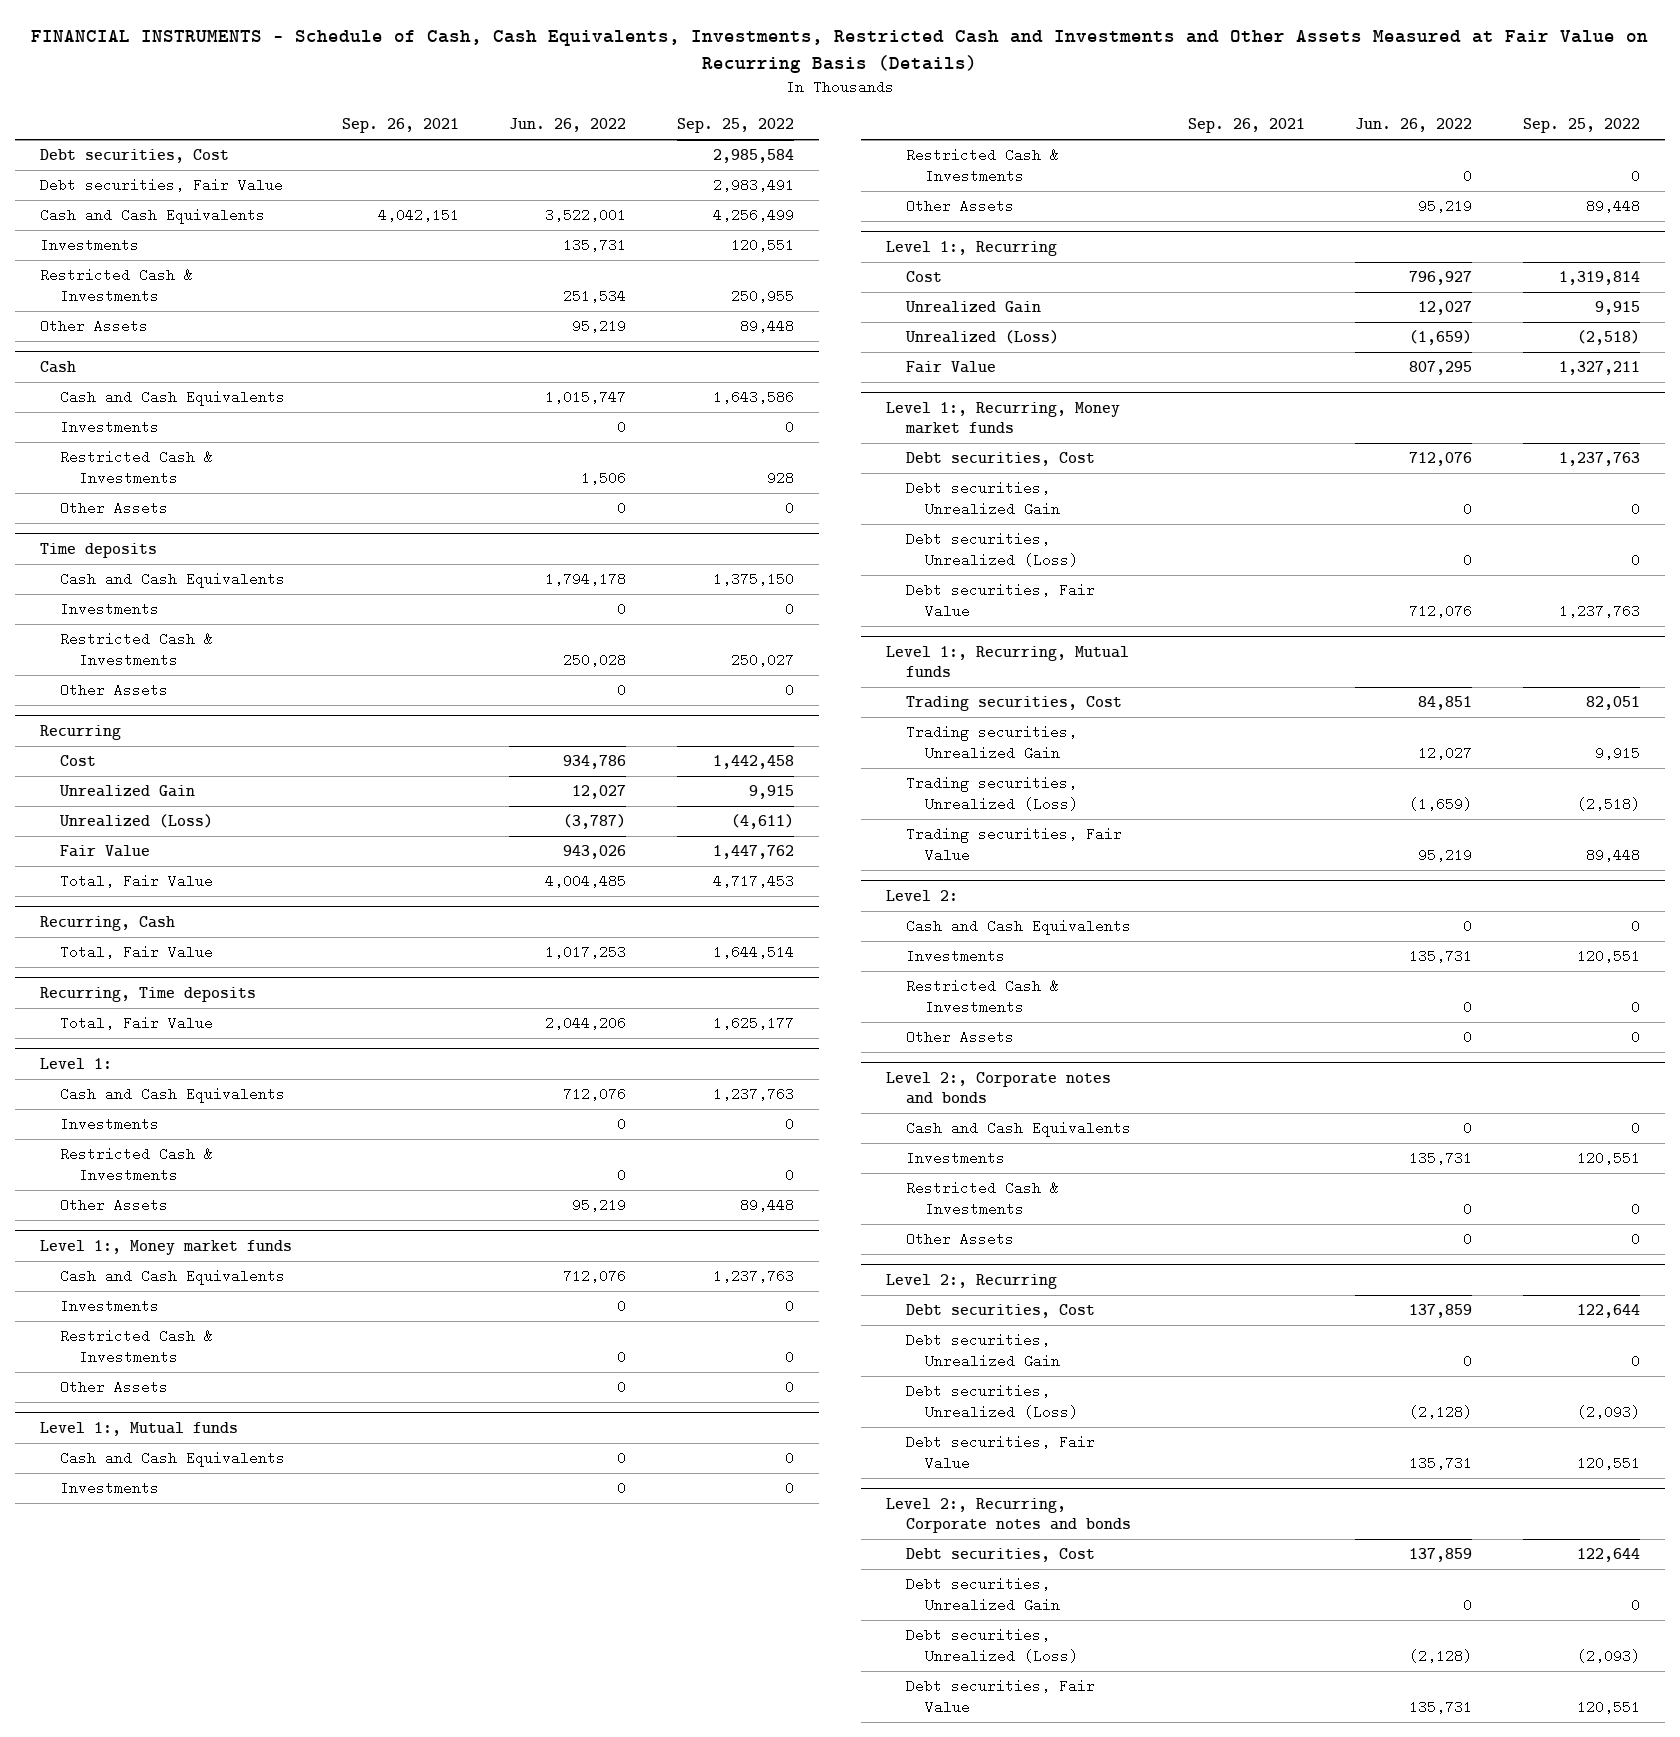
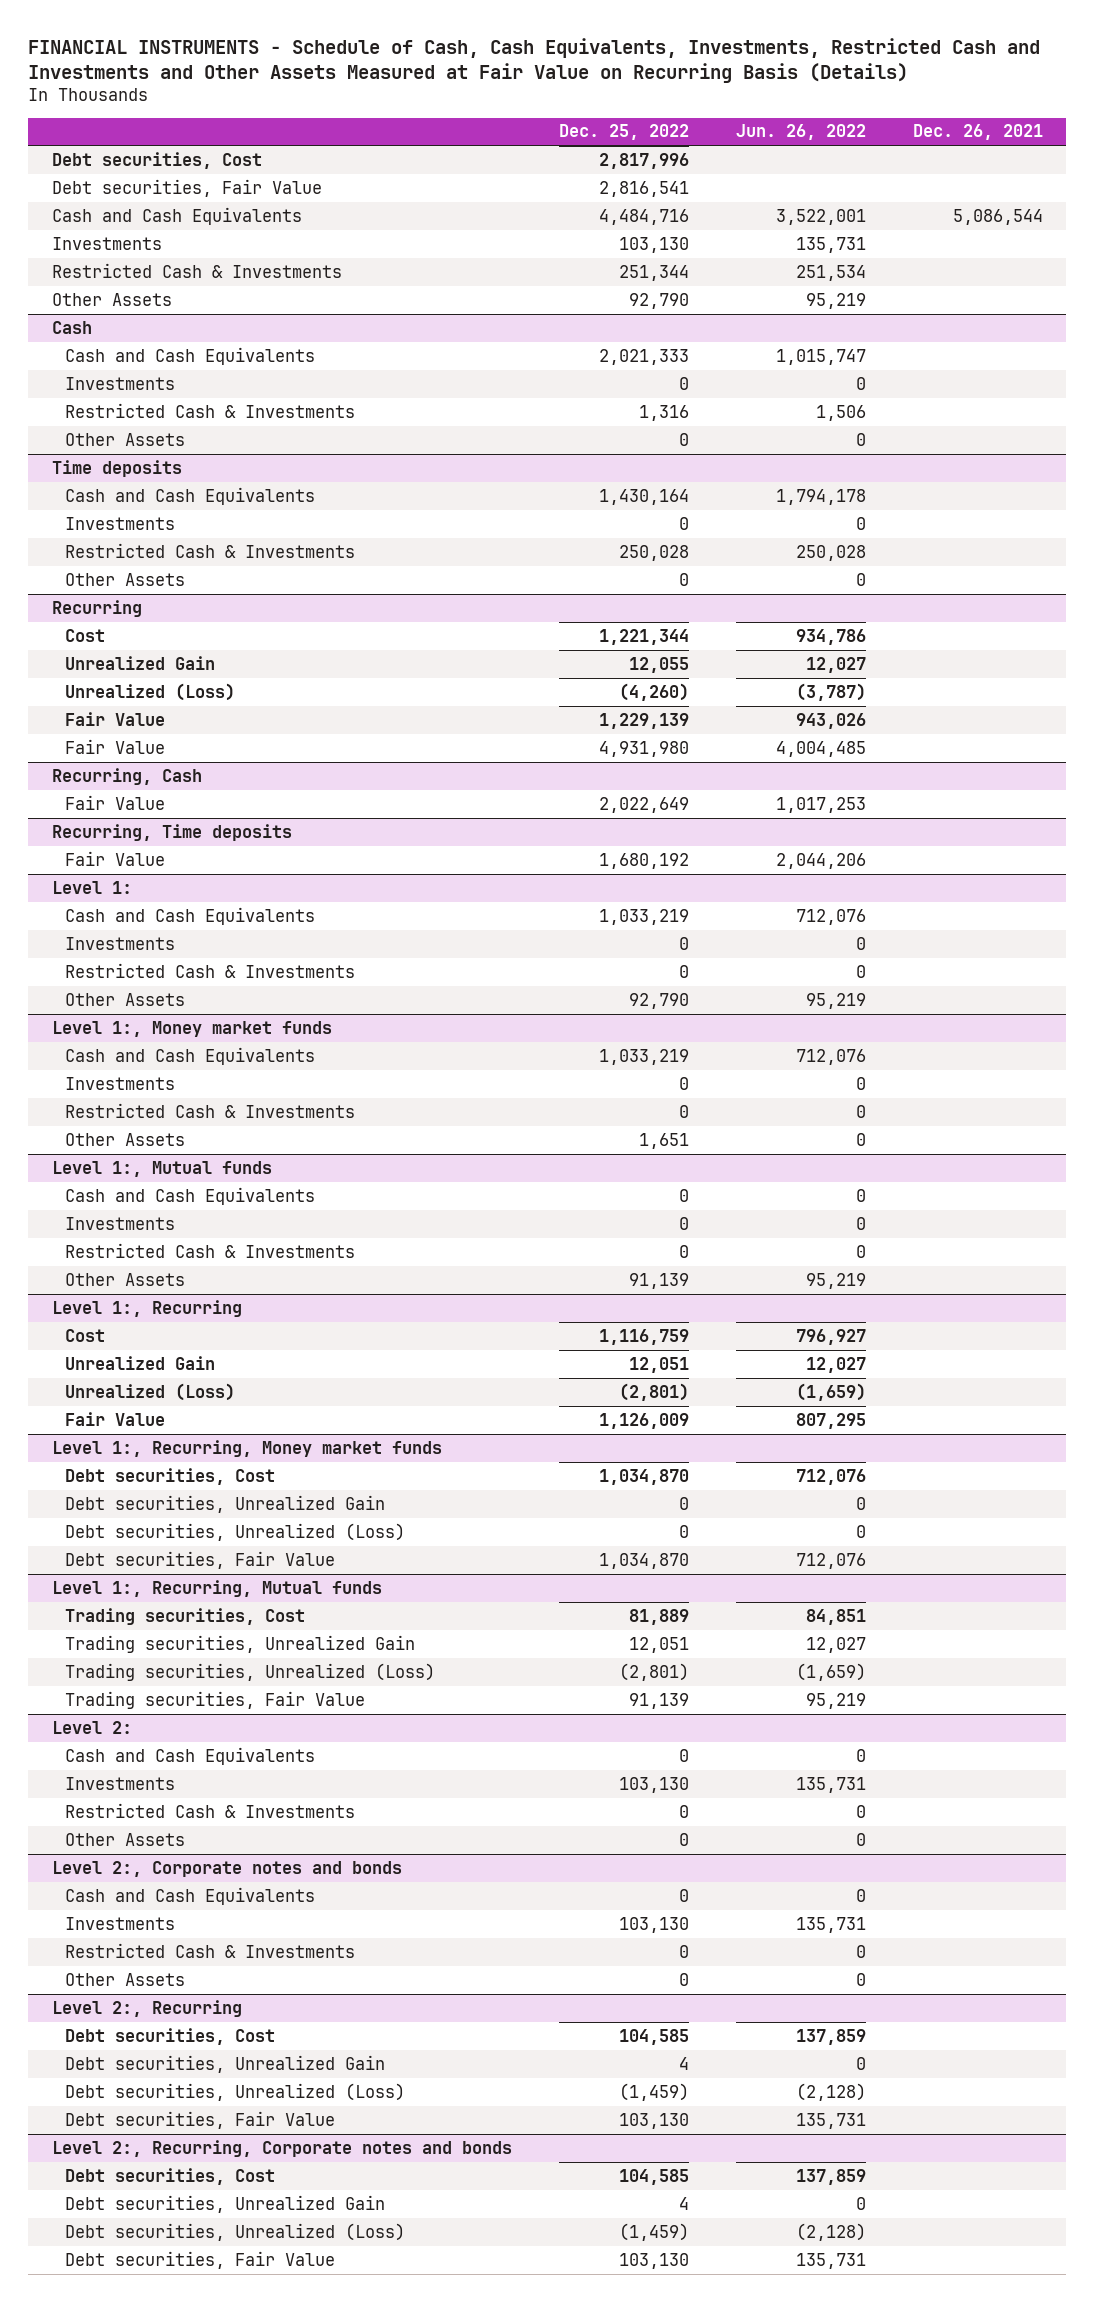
[342,118,460,134] Sep. 26, 2021 -> none
[676,118,794,134] Sep. 25, 2022 -> none
none -> [558,124,689,141] Dec. 25, 2022
none -> [912,124,1043,141] Dec. 26, 2021
[59,874,213,889] Total, Fair Value -> [65,738,166,754] Fair Value
[59,945,213,960] Total, Fair Value -> [65,794,166,810] Fair Value
[59,1016,213,1031] Total, Fair Value -> [65,850,166,866] Fair Value

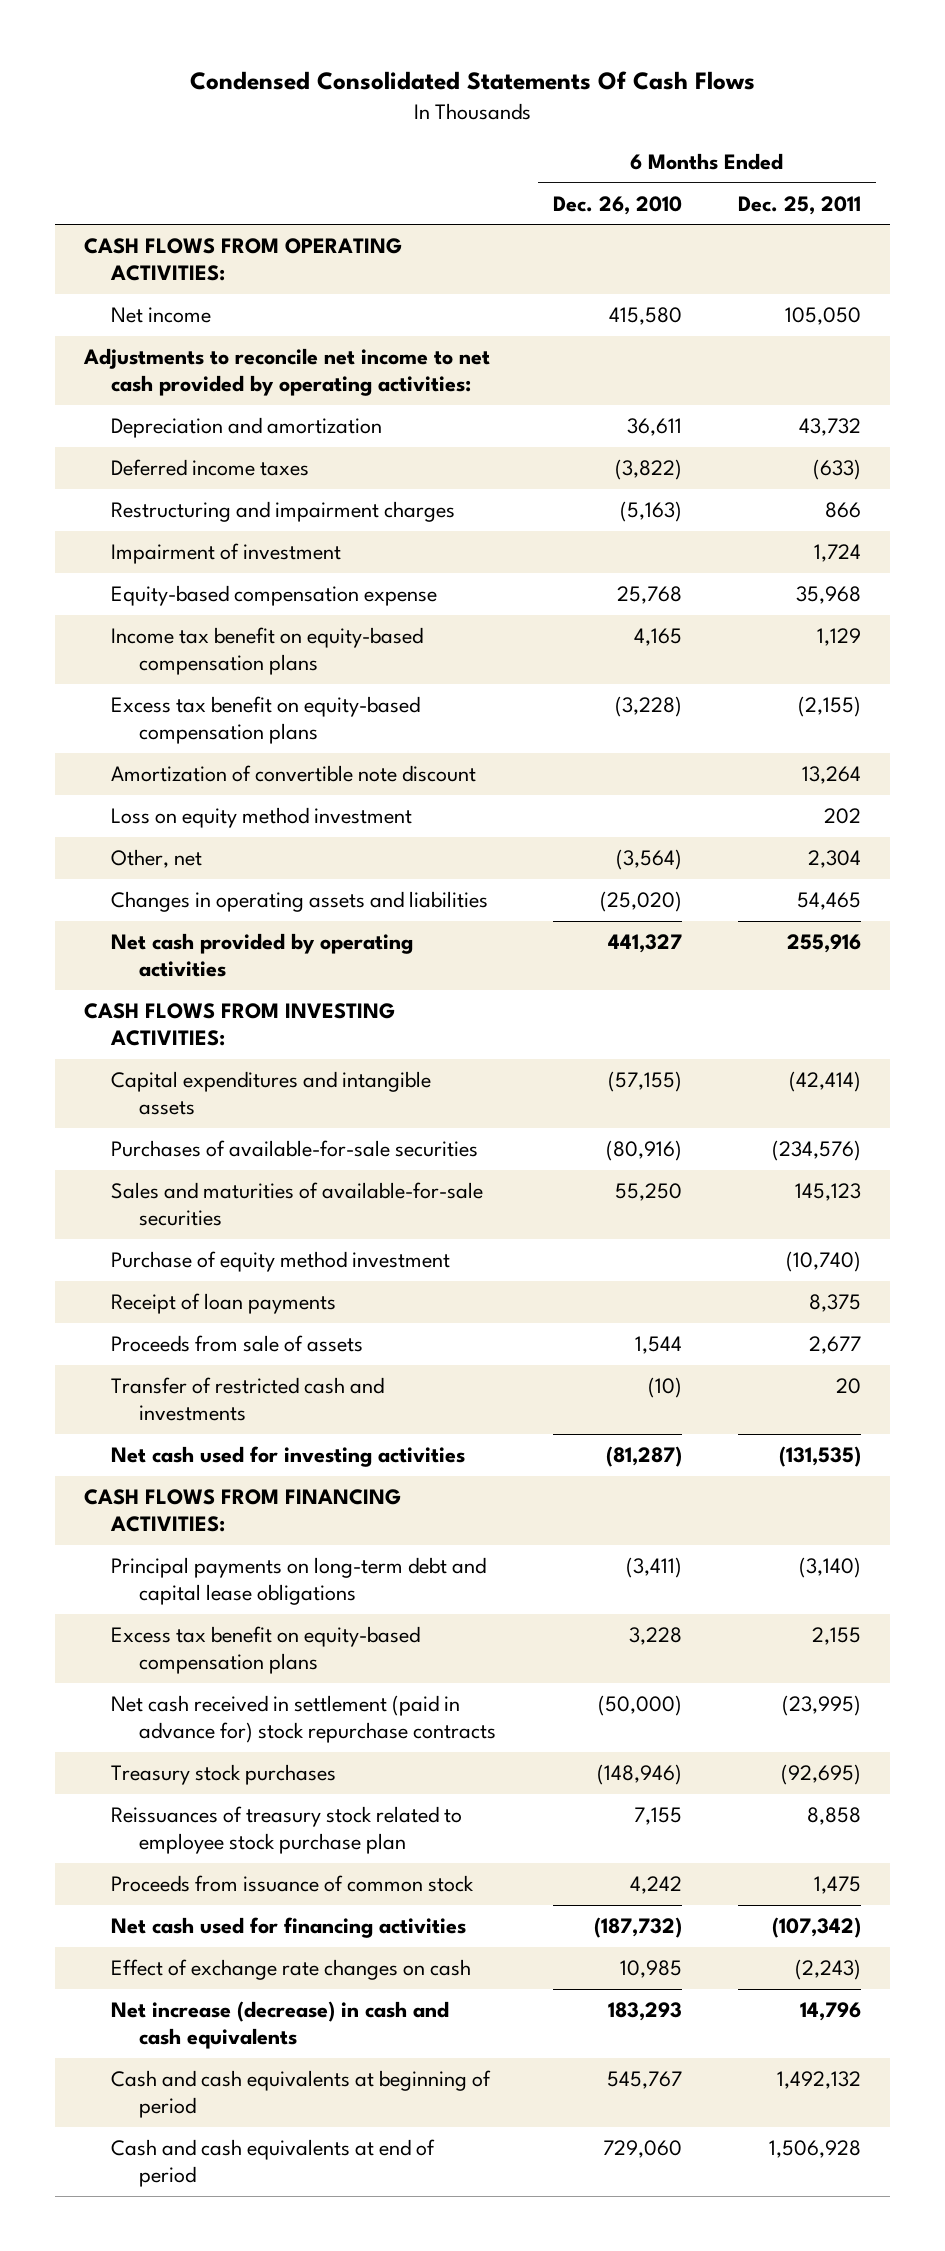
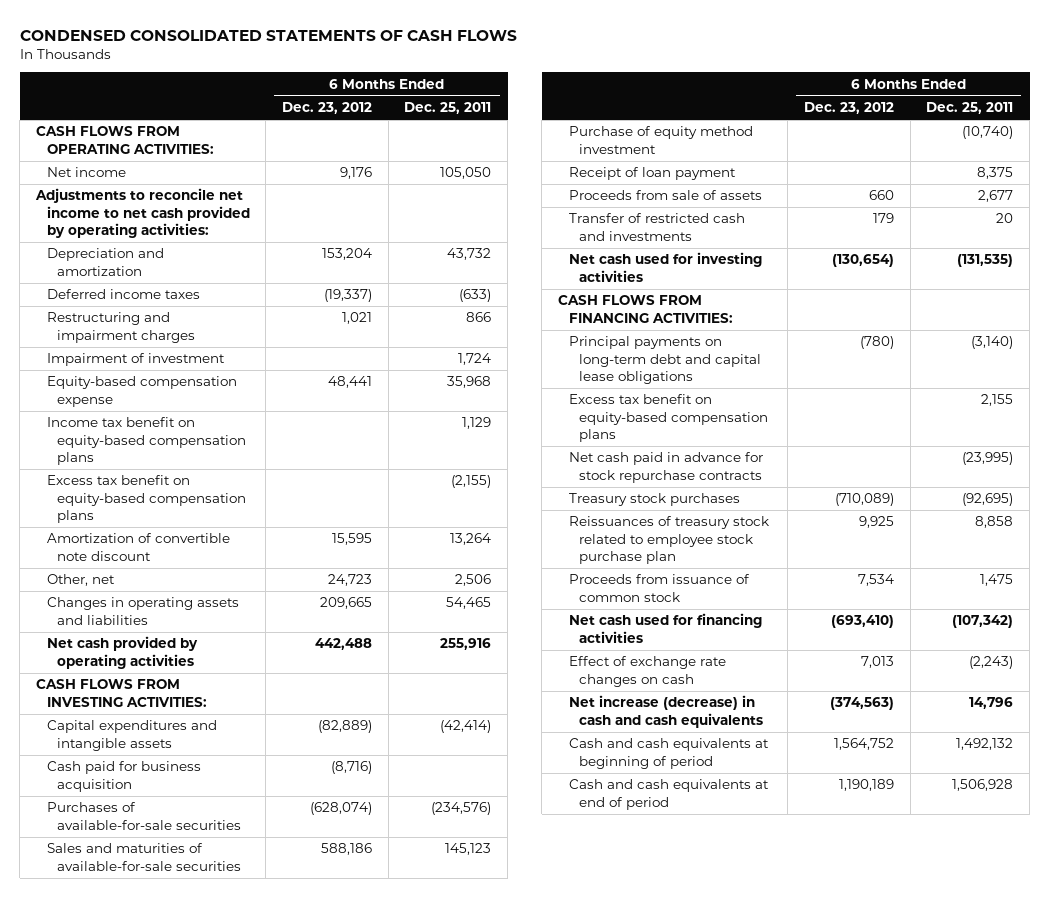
[189,71,755,91] Condensed Consolidated Statements Of Cash Flows -> [19,29,517,41] CONDENSED CONSOLIDATED STATEMENTS OF CASH FLOWS
[552,195,682,215] Dec. 26, 2010 -> none
none -> [282,102,373,115] Dec. 23, 2012
[111,807,413,829] Loss on equity method investment -> none
[808,850,862,869] 2,304 -> [455,574,492,587] 2,506
none -> [46,761,201,792] Cash paid for business acquisition
[111,1293,337,1315] Receipt of loan payments -> [568,167,736,181] Receipt of loan payment
[111,1695,496,1744] Net cash received in settlement (paid in advance for) stock repurchase contracts -> [568,452,763,483] Net cash paid in advance for stock repurchase contracts

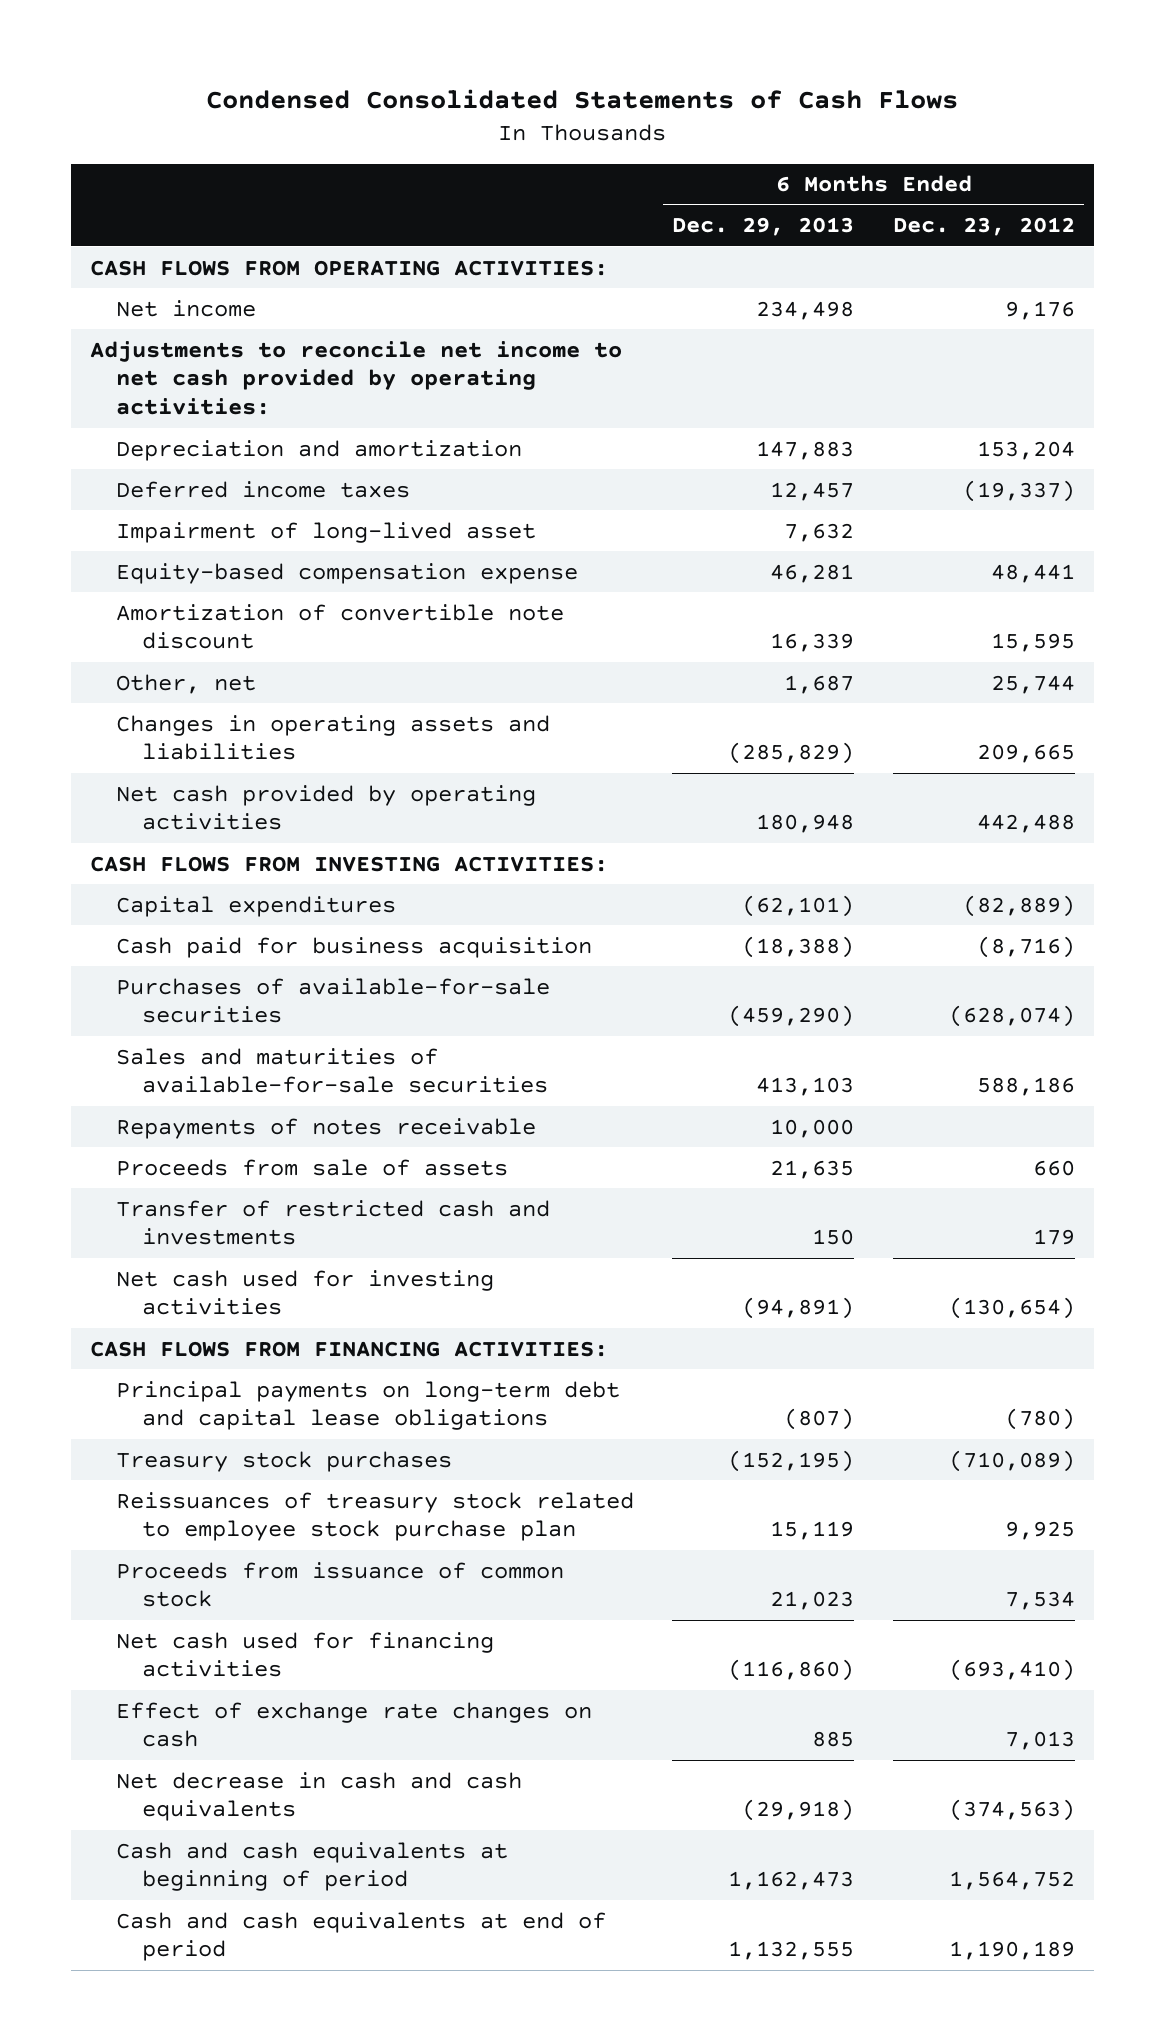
[19,29,517,41] CONDENSED CONSOLIDATED STATEMENTS OF CASH FLOWS -> [206,88,959,109] Condensed Consolidated Statements of Cash Flows
[404,102,492,115] Dec. 25, 2011 -> none
none -> [672,217,855,237] Dec. 29, 2013
[46,312,196,343] Restructuring and impairment charges -> none
[46,353,225,367] Impairment of investment -> none
none -> [115,521,536,543] Impairment of long-lived asset
[46,417,247,466] Income tax benefit on equity-based compensation plans -> none
[46,475,247,524] Excess tax benefit on equity-based compensation plans -> none
[328,574,373,587] 24,723 -> [990,674,1075,694] 25,744
[46,720,217,751] Capital expenditures and intangible assets -> [115,895,396,917] Capital expenditures
[568,126,753,154] Purchase of equity method investment -> none
[568,167,736,181] Receipt of loan payment -> none
none -> [115,1117,536,1139] Repayments of notes receivable
[568,394,769,443] Excess tax benefit on equity-based compensation plans -> none
[568,452,763,483] Net cash paid in advance for stock repurchase contracts -> none
[568,695,764,728] Net increase (decrease) in cash and cash equivalents -> [115,1771,522,1822] Net decrease in cash and cash equivalents

